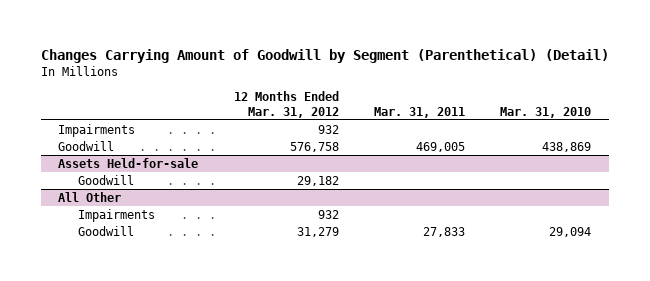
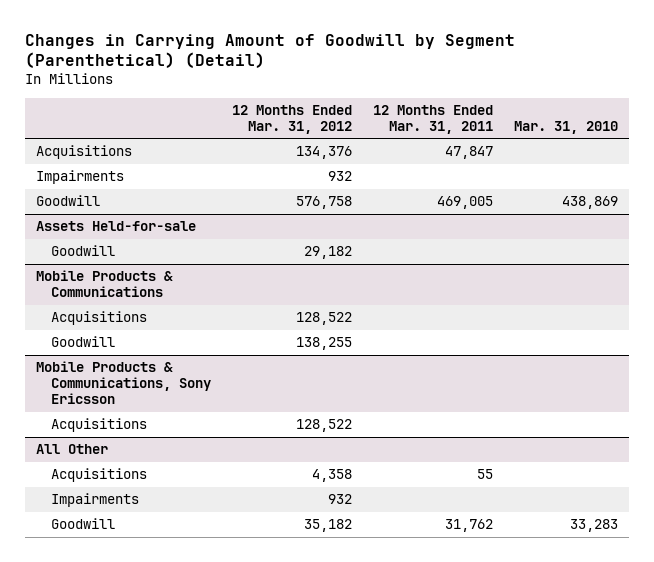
[40,48,609,63] Changes Carrying Amount of Goodwill by Segment (Parenthetical) (Detail) -> [25,33,516,69] Changes in Carrying Amount of Goodwill by Segment (Parenthetical) (Detail)
[374,106,466,118] Mar. 31, 2011 -> none
none -> [373,104,494,134] 12 Months Ended Mar. 31, 2011
none -> [35,145,132,160] Acquisitions
none -> [35,270,173,298] Mobile Products & Communications
none -> [50,311,147,326] Acquisitions
none -> [50,336,115,348] Goodwill
none -> [35,361,211,405] Mobile Products & Communications, Sony Ericsson
none -> [50,418,147,433] Acquisitions
none -> [50,468,147,483] Acquisitions
[296,227,339,238] 31,279 -> [303,519,352,533] 35,182
[549,227,592,238] 29,094 -> [570,519,619,533] 33,283

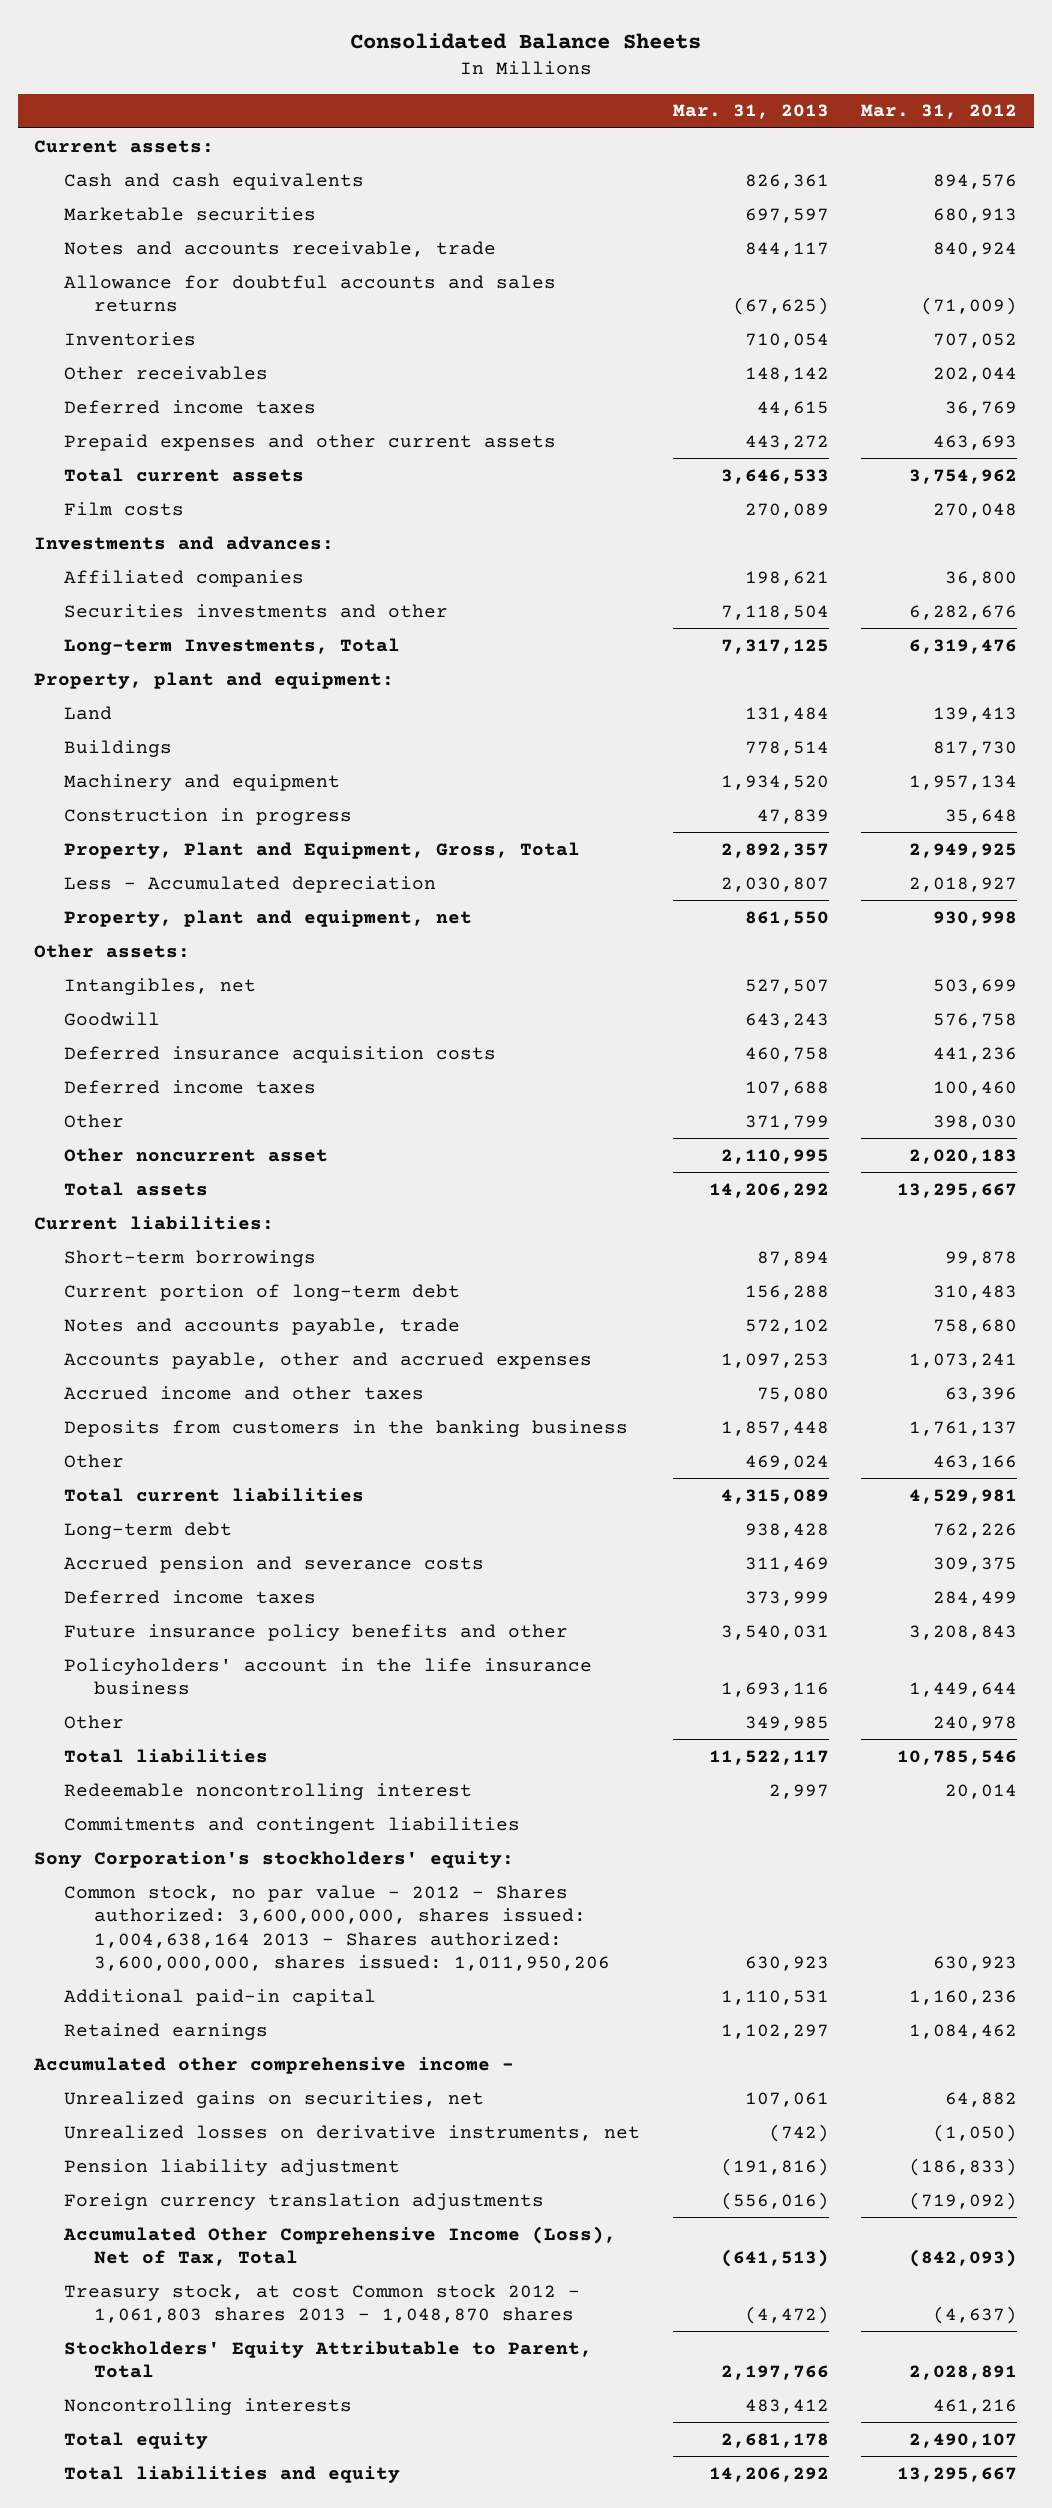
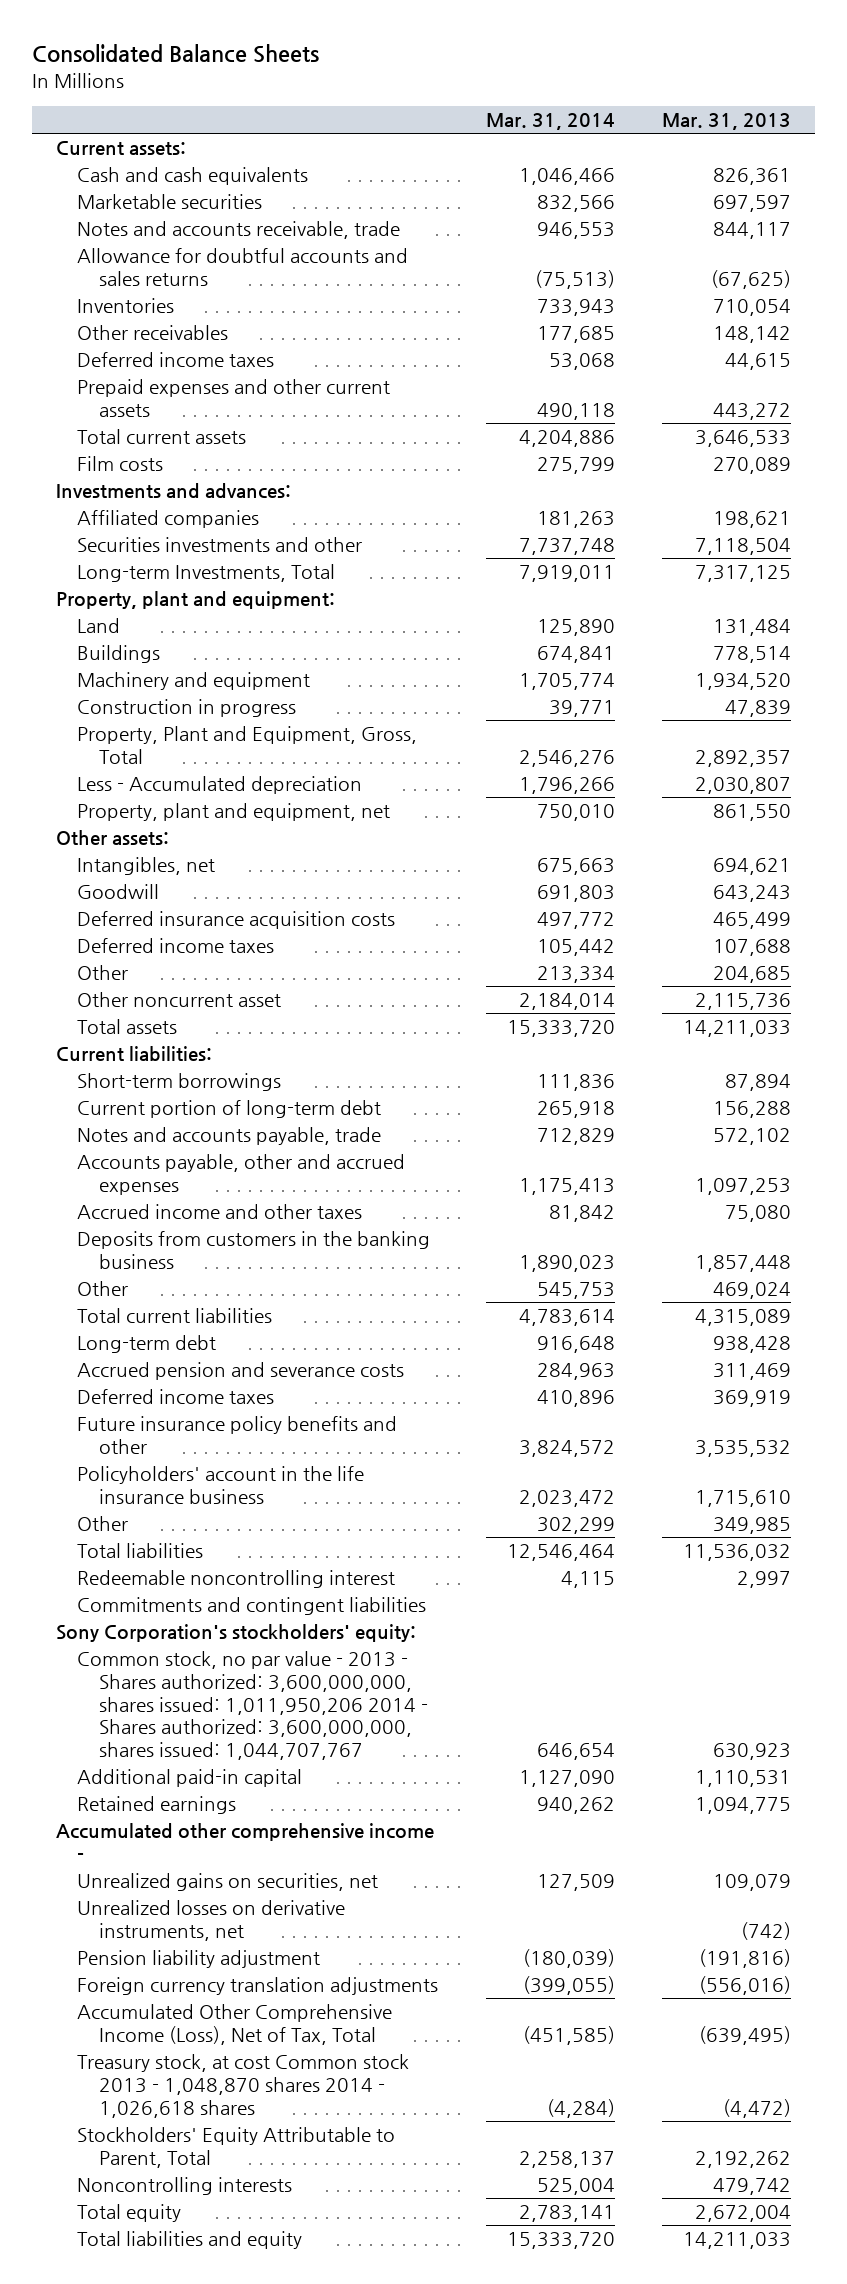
[861,104,1018,120] Mar. 31, 2012 -> none
none -> [485,113,615,131] Mar. 31, 2014
[744,978,829,994] 527,507 -> [713,858,792,876] 694,621
[744,1046,829,1062] 460,758 -> [713,912,792,930] 465,499
[744,1114,829,1130] 371,799 -> [713,966,792,984] 204,685
[720,1148,829,1164] 2,110,995 -> [695,993,792,1011] 2,115,736
[708,1182,829,1198] 14,206,292 -> [683,1020,792,1038] 14,211,033
[744,1590,829,1606] 373,999 -> [713,1390,792,1408] 369,919
[720,1624,829,1640] 3,540,031 -> [695,1439,792,1457] 3,535,532
[720,1682,829,1698] 1,693,116 -> [695,1489,792,1507] 1,715,610
[708,1749,829,1765] 11,522,117 -> [683,1544,792,1562] 11,536,032
[64,1884,611,1972] Common stock, no par value - 2012 - Shares authorized: 3,600,000,000, shares issued: 1,004,638,164 2013 - Shares authorized: 3,600,000,000, shares issued: 1,011,950,206 -> [77,1651,428,1760] Common stock, no par value - 2013 - Shares authorized: 3,600,000,000, shares issued: 1,011,950,206 2014 - Shares authorized: 3,600,000,000, shares issued: 1,044,707,767
[720,2023,829,2039] 1,102,297 -> [695,1797,792,1815] 1,094,775
[744,2091,829,2107] 107,061 -> [713,1874,792,1892] 109,079
[720,2249,829,2268] (641,513) -> [699,2025,792,2045] (639,495)
[64,2283,581,2324] Treasury stock, at cost Common stock 2012 - 1,061,803 shares 2013 - 1,048,870 shares -> [77,2054,410,2118] Treasury stock, at cost Common stock 2013 - 1,048,870 shares 2014 - 1,026,618 shares
[720,2365,829,2381] 2,197,766 -> [695,2150,792,2168] 2,192,262
[744,2398,829,2414] 483,412 -> [713,2178,792,2196] 479,742
[720,2432,829,2448] 2,681,178 -> [695,2205,792,2223] 2,672,004
[708,2466,829,2482] 14,206,292 -> [683,2232,792,2250] 14,211,033

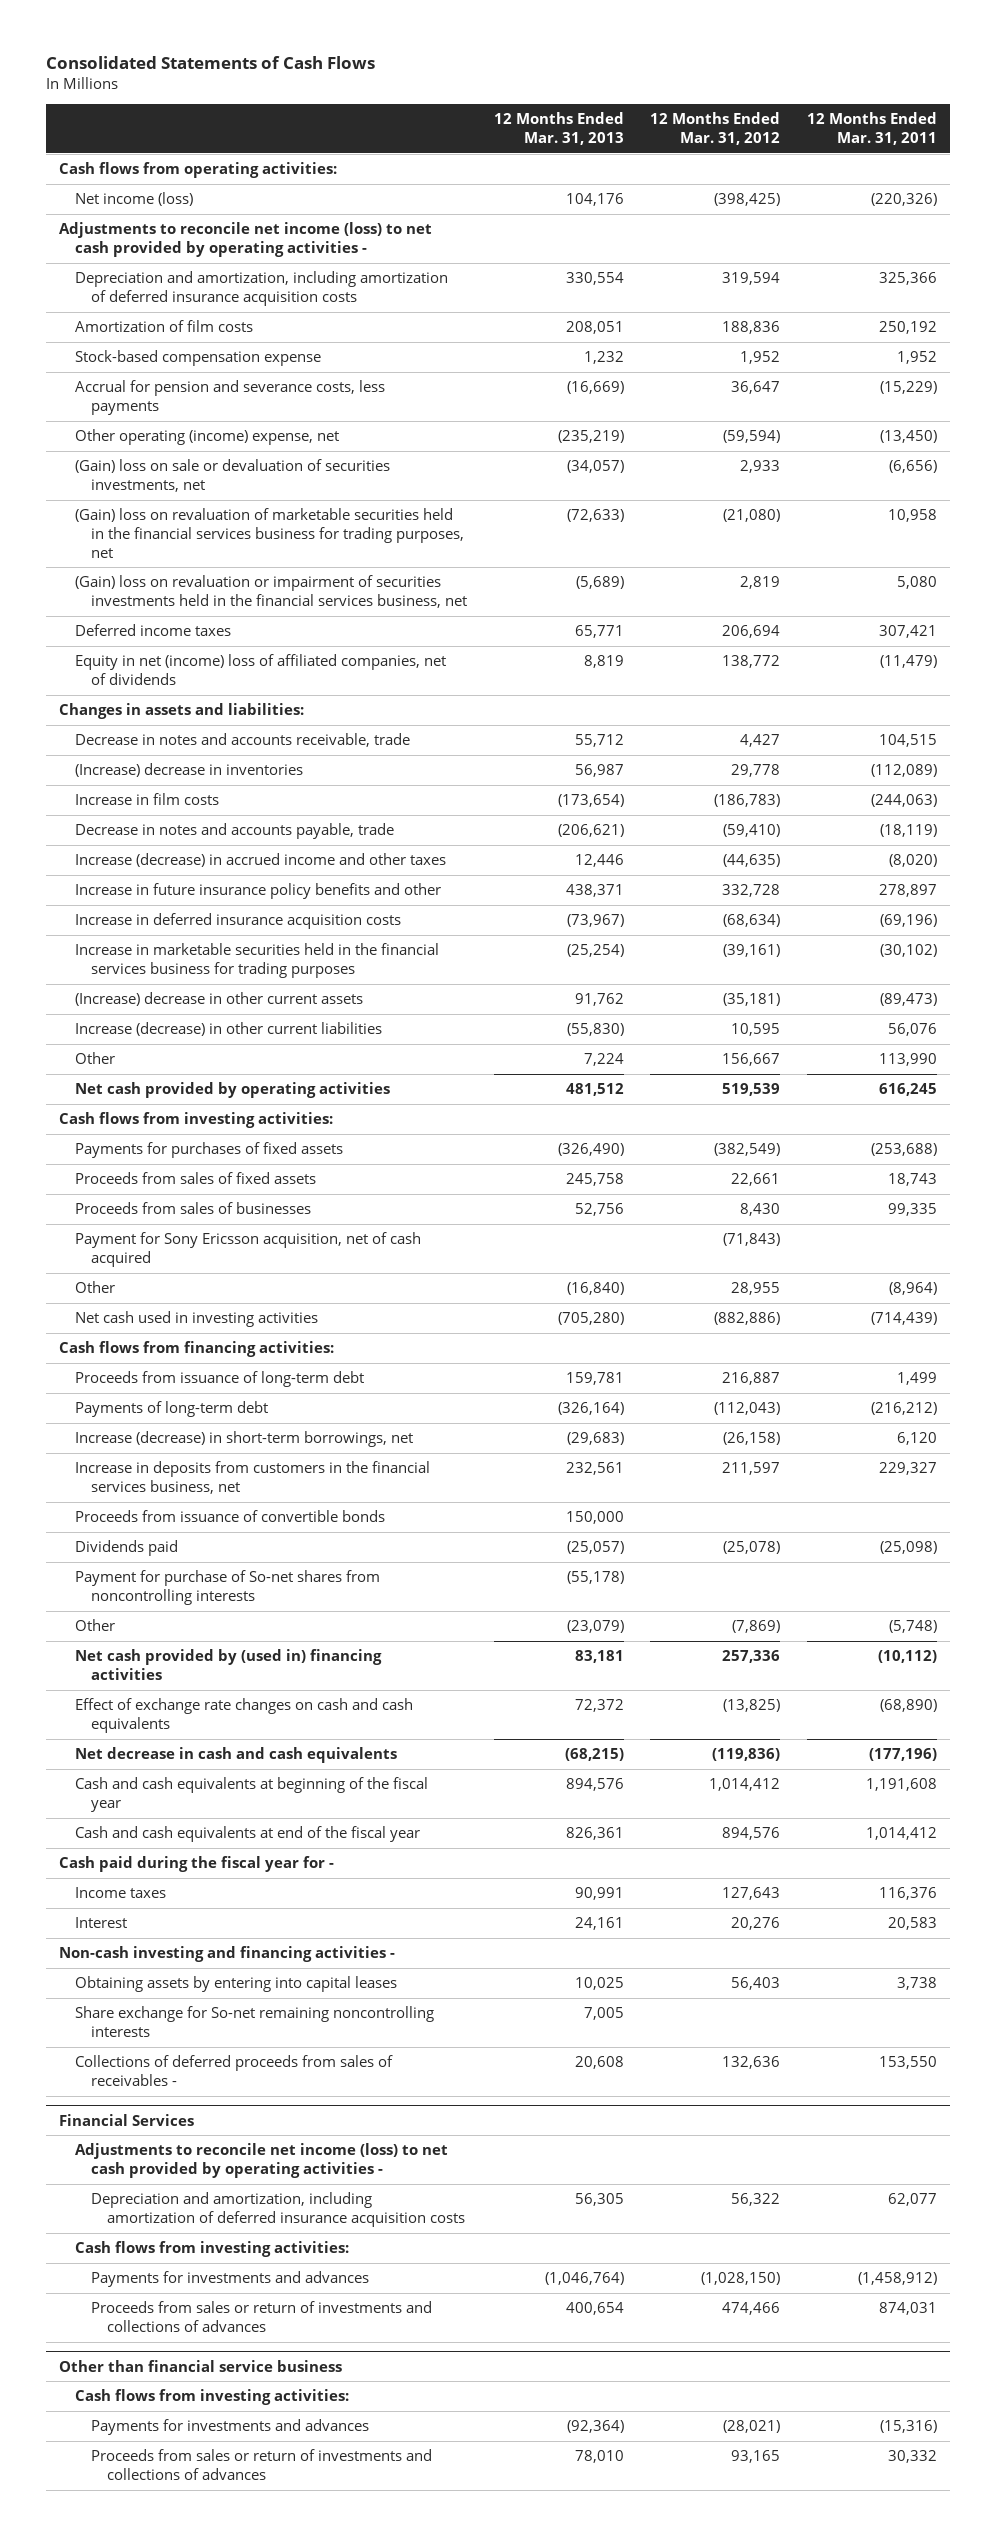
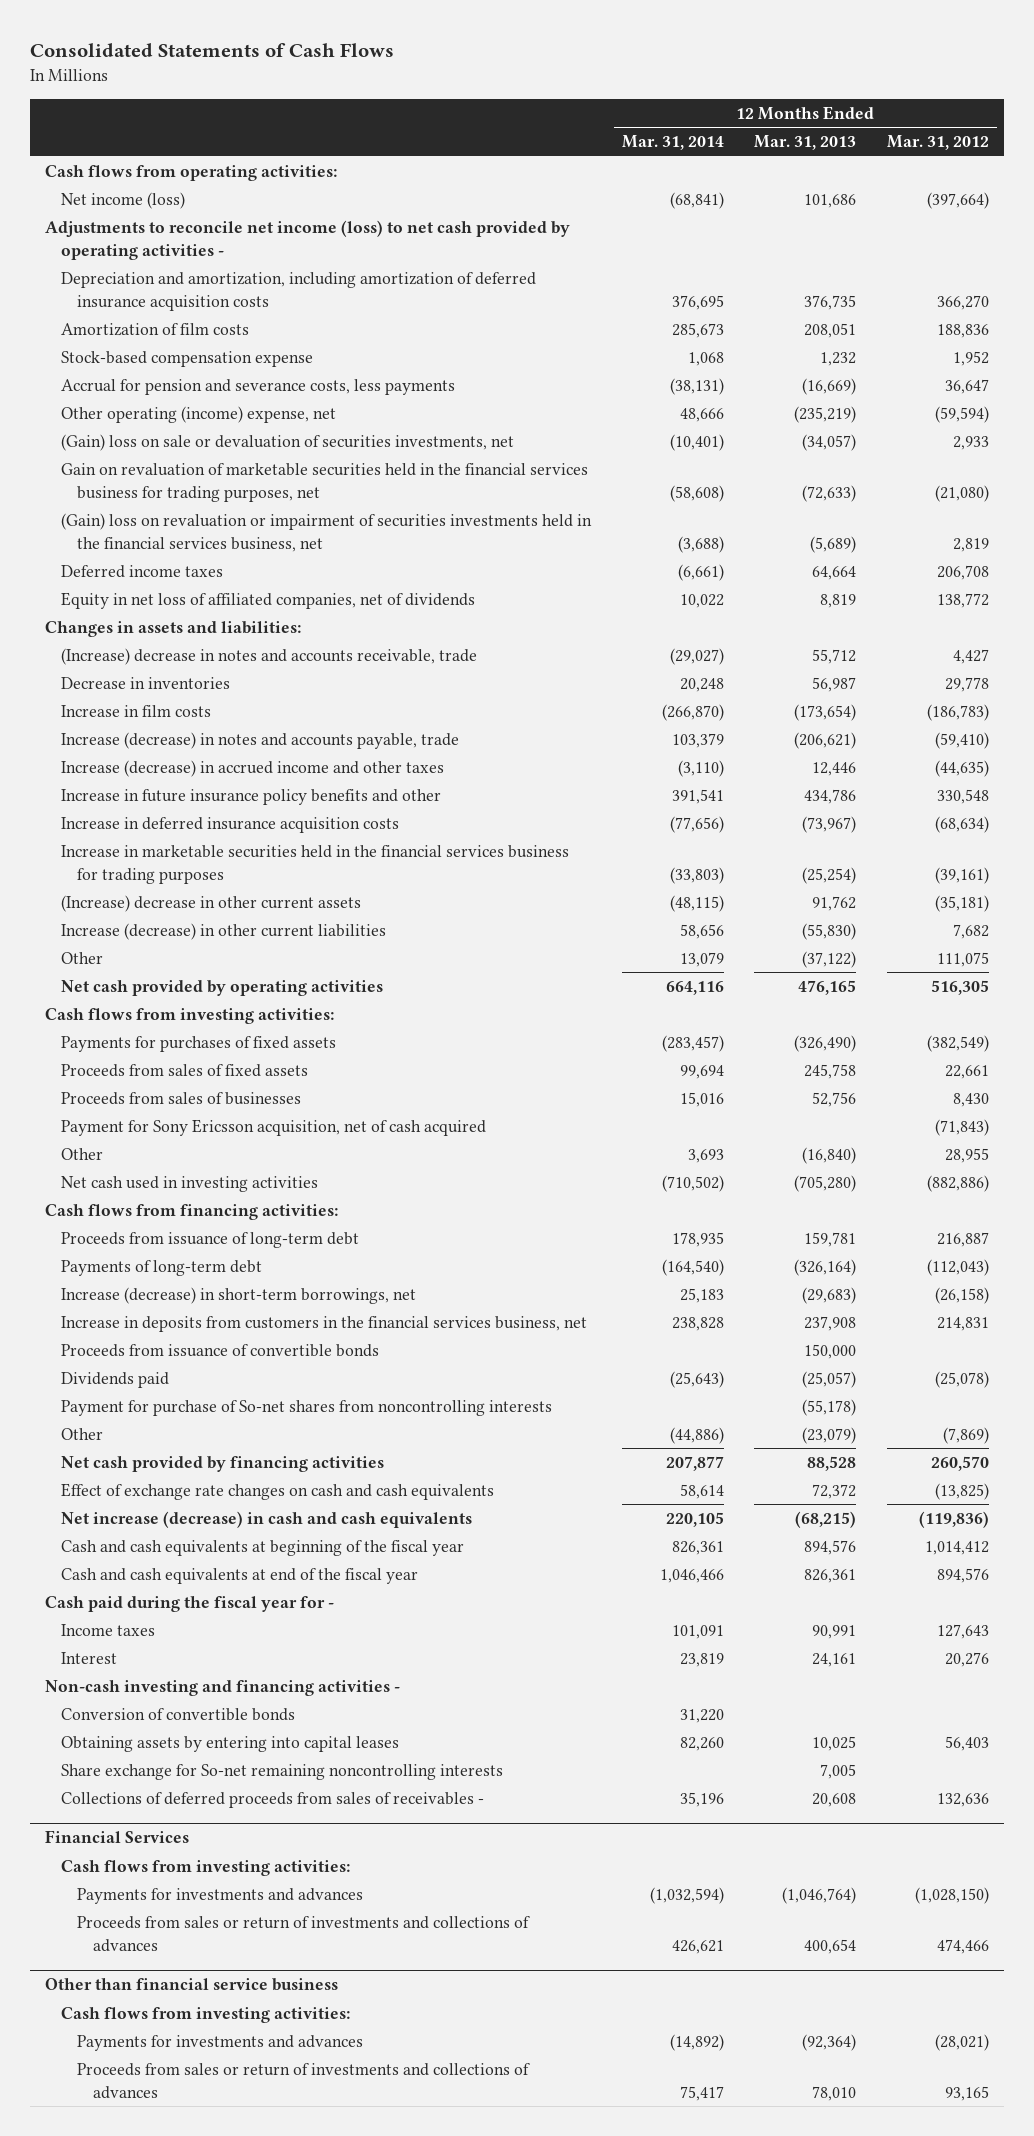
[806,112,937,146] 12 Months Ended Mar. 31, 2011 -> none
none -> [621,135,724,151] Mar. 31, 2014
[565,193,624,207] 104,176 -> [804,193,857,208] 101,686
[714,193,781,207] (398,425) -> [926,191,989,209] (397,664)
[565,272,624,286] 330,554 -> [804,294,857,310] 376,735
[722,272,781,286] 319,594 -> [936,294,989,310] 366,270
[75,508,465,558] (Gain) loss on revaluation of marketable securities held in the financial services business for trading purposes, net -> [61,462,589,502] Gain on revaluation of marketable securities held in the financial services business for trading purposes, net
[574,625,624,639] 65,771 -> [812,565,857,580] 64,664
[722,625,781,639] 206,694 -> [936,564,989,580] 206,708
[75,654,447,685] Equity in net (income) loss of affiliated companies, net of dividends -> [61,591,476,609] Equity in net loss of affiliated companies, net of dividends
[75,733,411,748] Decrease in notes and accounts receivable, trade -> [61,647,478,665] (Increase) decrease in notes and accounts receivable, trade
[75,763,304,778] (Increase) decrease in inventories -> [61,676,231,689] Decrease in inventories
[75,823,395,840] Decrease in notes and accounts payable, trade -> [61,731,460,749] Increase (decrease) in notes and accounts payable, trade
[565,884,624,898] 438,371 -> [804,788,857,804] 434,786
[722,884,781,898] 332,728 -> [936,788,989,804] 330,548
[731,1023,781,1037] 10,595 -> [952,923,989,939] 7,682
[583,1053,624,1067] 7,224 -> [802,950,857,968] (37,122)
[722,1053,781,1067] 156,667 -> [936,951,989,967] 111,075
[565,1083,624,1097] 481,512 -> [798,979,857,995] 476,165
[722,1083,781,1097] 519,539 -> [930,979,989,995] 516,305
[565,1462,624,1476] 232,561 -> [804,1315,857,1331] 237,908
[722,1462,781,1476] 211,597 -> [936,1316,989,1331] 214,831
[75,1649,383,1680] Net cash provided by (used in) financing activities -> [61,1455,385,1472] Net cash provided by financing activities
[574,1650,624,1664] 83,181 -> [807,1455,857,1471] 88,528
[722,1650,781,1664] 257,336 -> [930,1455,989,1471] 260,570
[75,1747,398,1764] Net decrease in cash and cash equivalents -> [61,1510,473,1528] Net increase (decrease) in cash and cash equivalents
none -> [61,1707,296,1721] Conversion of convertible bonds
[75,2143,449,2178] Adjustments to reconcile net income (loss) to net cash provided by operating activities - -> none
[91,2192,466,2227] Depreciation and amortization, including amortization of deferred insurance acquisition costs -> none

